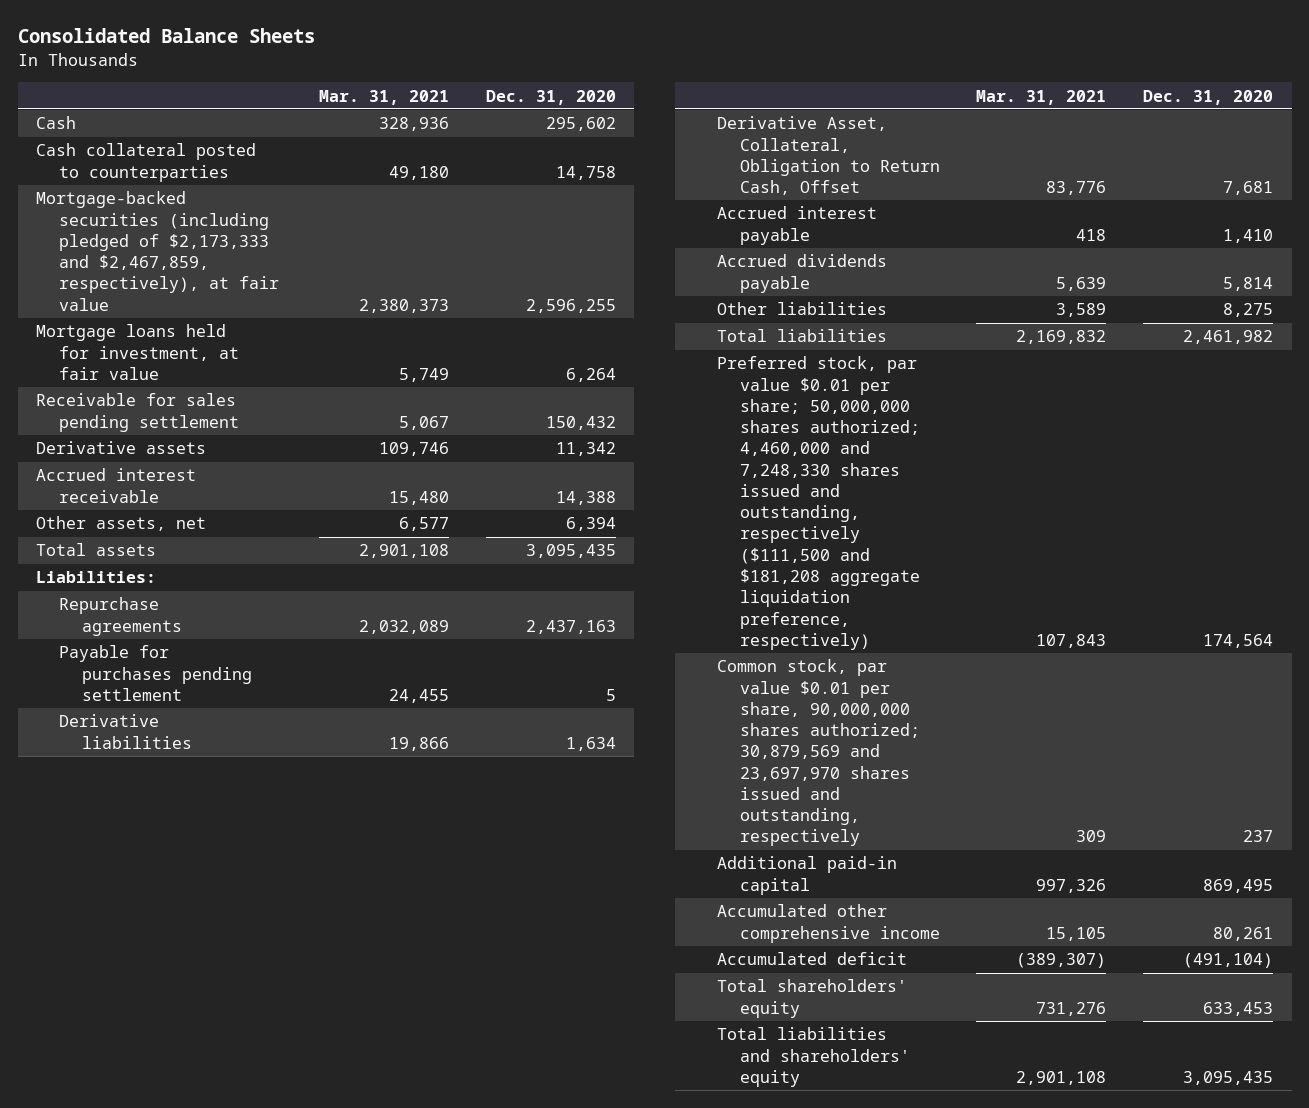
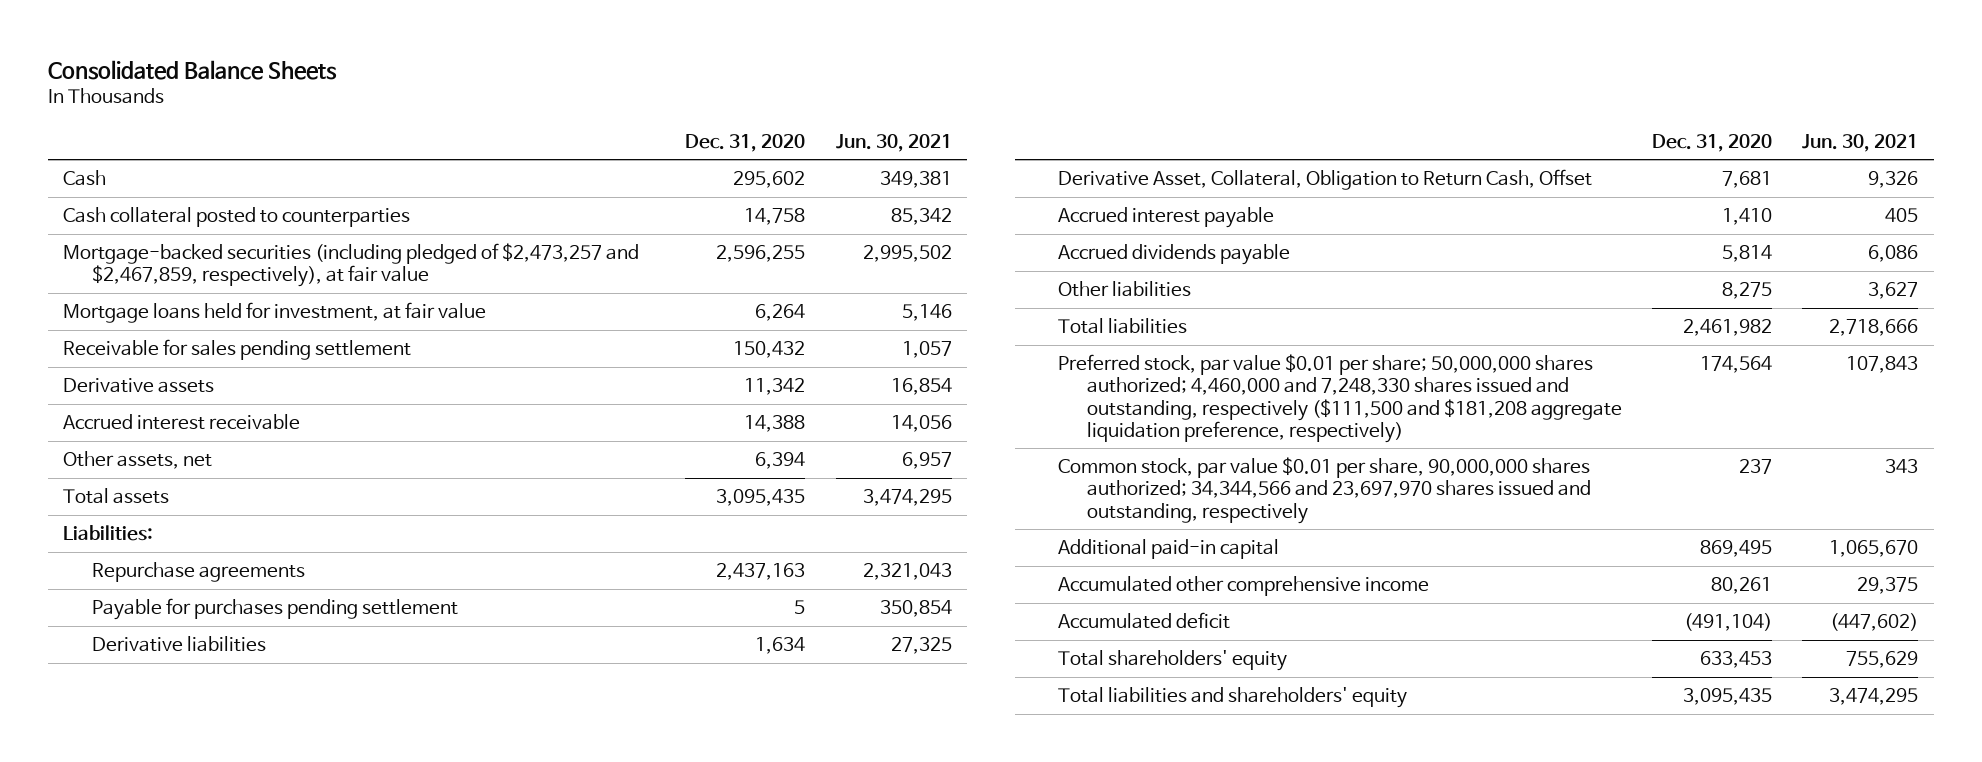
[318,89,449,105] Mar. 31, 2021 -> none
none -> [835,133,952,152] Jun. 30, 2021
[36,191,280,311] Mortgage-backed securities (including pledged of $2,173,333 and $2,467,859, respectively), at fair value -> [63,243,640,288] Mortgage-backed securities (including pledged of $2,473,257 and $2,467,859, respectively), at fair value
[716,659,920,847] Common stock, par value $0.01 per share, 90,000,000 shares authorized; 30,879,569 and 23,697,970 shares issued and outstanding, respectively -> [1058,457,1591,524] Common stock, par value $0.01 per share, 90,000,000 shares authorized; 34,344,566 and 23,697,970 shares issued and outstanding, respectively

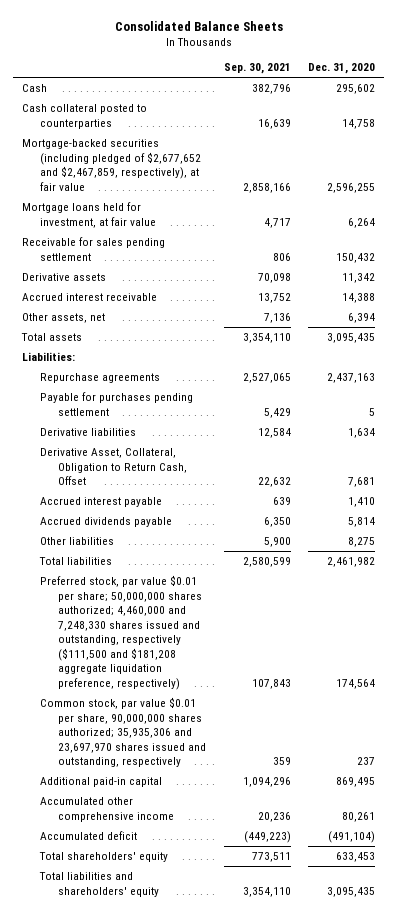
[835,133,952,152] Jun. 30, 2021 -> none
none -> [223,63,291,75] Sep. 30, 2021
[63,243,640,288] Mortgage-backed securities (including pledged of $2,473,257 and $2,467,859, respectively), at fair value -> [22,139,202,191] Mortgage-backed securities (including pledged of $2,677,652 and $2,467,859, respectively), at fair value
[1058,457,1591,524] Common stock, par value $0.01 per share, 90,000,000 shares authorized; 34,344,566 and 23,697,970 shares issued and outstanding, respectively -> [40,697,207,768] Common stock, par value $0.01 per share, 90,000,000 shares authorized; 35,935,306 and 23,697,970 shares issued and outstanding, respectively

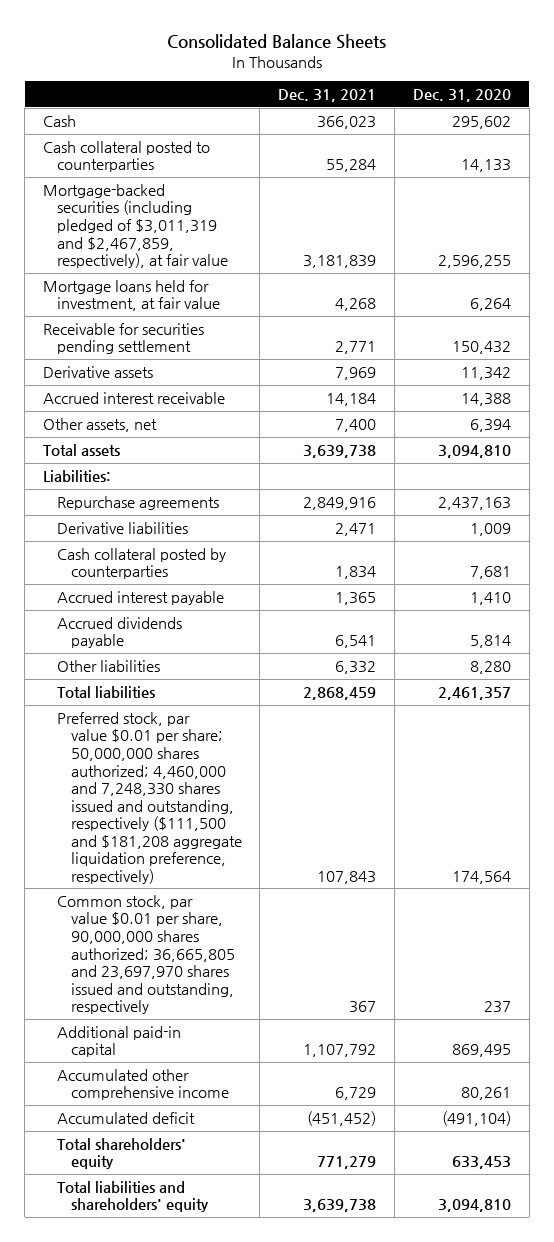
[223,63,291,75] Sep. 30, 2021 -> none
none -> [278,89,377,103] Dec. 31, 2021
[342,118,376,129] 14,758 -> [461,159,512,173] 14,133
[22,139,202,191] Mortgage-backed securities (including pledged of $2,677,652 and $2,467,859, respectively), at fair value -> [43,183,228,269] Mortgage-backed securities (including pledged of $3,011,319 and $2,467,859, respectively), at fair value
[22,237,166,261] Receivable for sales pending settlement -> [43,322,205,355] Receivable for securities pending settlement
[327,333,376,344] 3,095,435 -> [438,444,512,458] 3,094,810
[40,392,194,416] Payable for purchases pending settlement -> none
[348,428,376,439] 1,634 -> [470,522,512,536] 1,009
[40,448,188,486] Derivative Asset, Collateral, Obligation to Return Cash, Offset -> [56,547,226,580] Cash collateral posted by counterparties
[348,537,376,548] 8,275 -> [470,660,512,674] 8,280
[327,557,376,568] 2,461,982 -> [438,686,512,700] 2,461,357
[40,697,207,768] Common stock, par value $0.01 per share, 90,000,000 shares authorized; 35,935,306 and 23,697,970 shares issued and outstanding, respectively -> [56,894,235,1015] Common stock, par value $0.01 per share, 90,000,000 shares authorized; 36,665,805 and 23,697,970 shares issued and outstanding, respectively
[327,886,376,897] 3,095,435 -> [438,1199,512,1213] 3,094,810

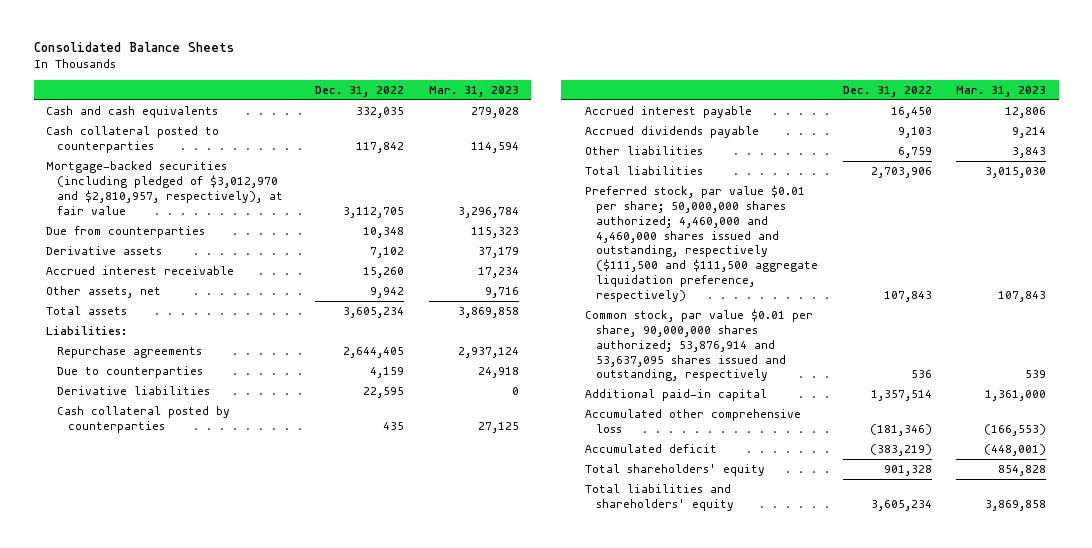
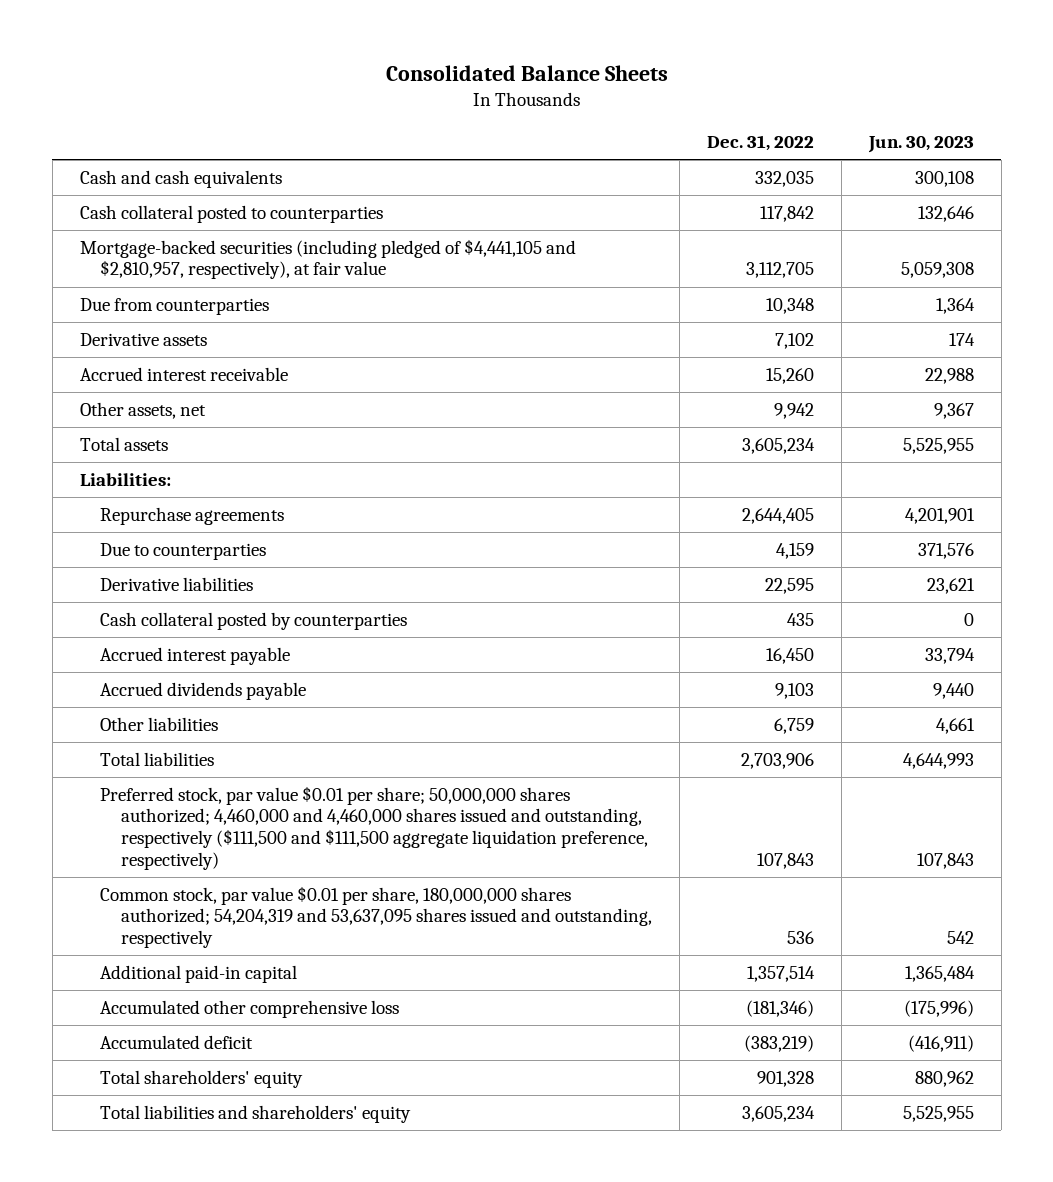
[429,85,520,97] Mar. 31, 2023 -> none
none -> [867,136,974,154] Jun. 30, 2023
[45,161,284,215] Mortgage-backed securities (including pledged of $3,012,970 and $2,810,957, respectively), at fair value -> [79,238,576,280] Mortgage-backed securities (including pledged of $4,441,105 and $2,810,957, respectively), at fair value
[584,309,813,382] Common stock, par value $0.01 per share, 90,000,000 shares authorized; 53,876,914 and 53,637,095 shares issued and outstanding, respectively -> [100,885,652,949] Common stock, par value $0.01 per share, 180,000,000 shares authorized; 54,204,319 and 53,637,095 shares issued and outstanding, respectively

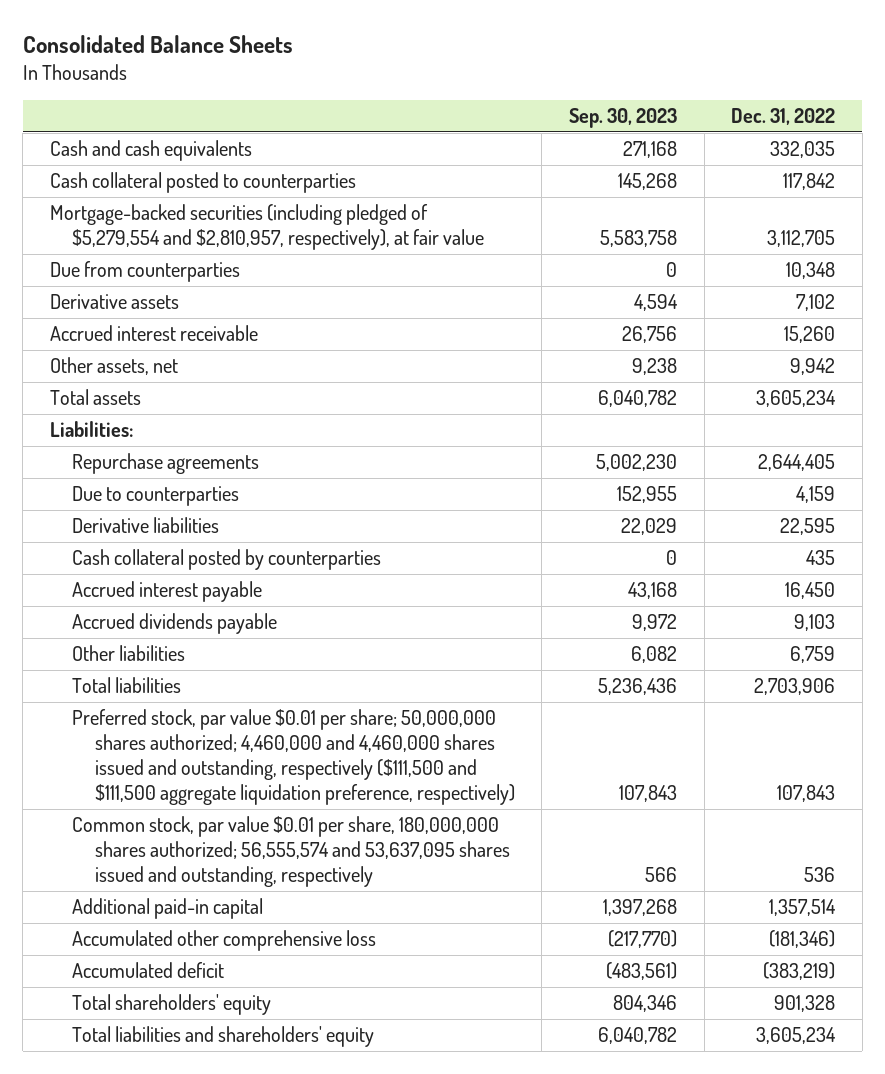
[867,136,974,154] Jun. 30, 2023 -> none
none -> [568,108,677,129] Sep. 30, 2023
[79,238,576,280] Mortgage-backed securities (including pledged of $4,441,105 and $2,810,957, respectively), at fair value -> [49,204,485,251] Mortgage-backed securities (including pledged of $5,279,554 and $2,810,957, respectively), at fair value
[100,885,652,949] Common stock, par value $0.01 per share, 180,000,000 shares authorized; 54,204,319 and 53,637,095 shares issued and outstanding, respectively -> [72,816,510,888] Common stock, par value $0.01 per share, 180,000,000 shares authorized; 56,555,574 and 53,637,095 shares issued and outstanding, respectively

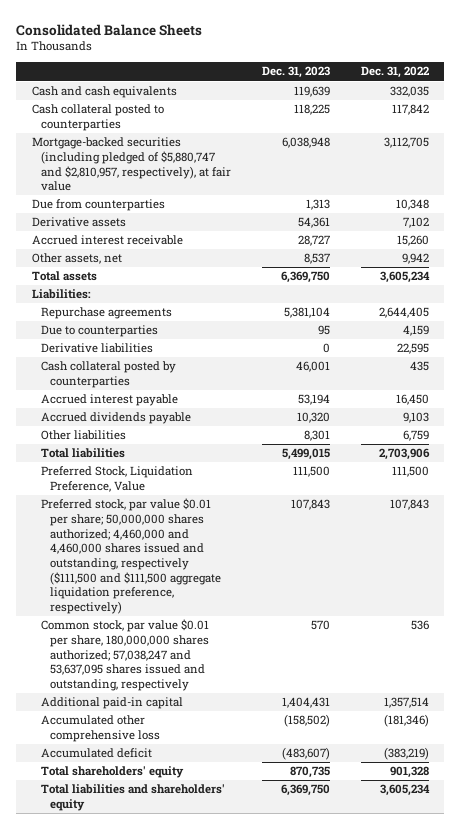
[568,108,677,129] Sep. 30, 2023 -> none
none -> [261,66,330,79] Dec. 31, 2023
[49,204,485,251] Mortgage-backed securities (including pledged of $5,279,554 and $2,810,957, respectively), at fair value -> [31,137,231,192] Mortgage-backed securities (including pledged of $5,880,747 and $2,810,957, respectively), at fair value
none -> [40,466,193,493] Preferred Stock, Liquidation Preference, Value
[72,816,510,888] Common stock, par value $0.01 per share, 180,000,000 shares authorized; 56,555,574 and 53,637,095 shares issued and outstanding, respectively -> [40,619,209,692] Common stock, par value $0.01 per share, 180,000,000 shares authorized; 57,038,247 and 53,637,095 shares issued and outstanding, respectively

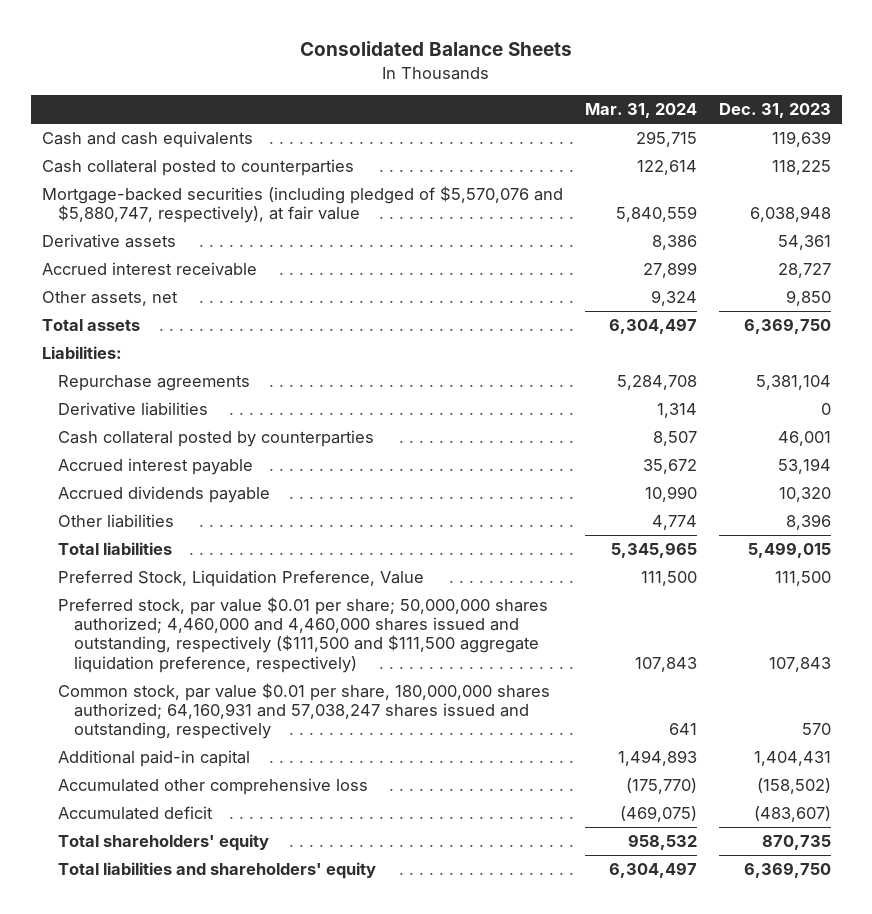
[360,66,429,79] Dec. 31, 2022 -> none
none -> [584,103,697,119] Mar. 31, 2024
[31,199,165,212] Due from counterparties -> none
[31,137,231,192] Mortgage-backed securities (including pledged of $5,880,747 and $2,810,957, respectively), at fair value -> [41,185,563,224] Mortgage-backed securities (including pledged of $5,570,076 and $5,880,747, respectively), at fair value
[303,253,330,265] 8,537 -> [785,289,831,306] 9,850
[40,325,158,338] Due to counterparties -> none
[303,430,330,442] 8,301 -> [785,513,831,530] 8,396
[40,619,209,692] Common stock, par value $0.01 per share, 180,000,000 shares authorized; 57,038,247 and 53,637,095 shares issued and outstanding, respectively -> [57,682,550,740] Common stock, par value $0.01 per share, 180,000,000 shares authorized; 64,160,931 and 57,038,247 shares issued and outstanding, respectively

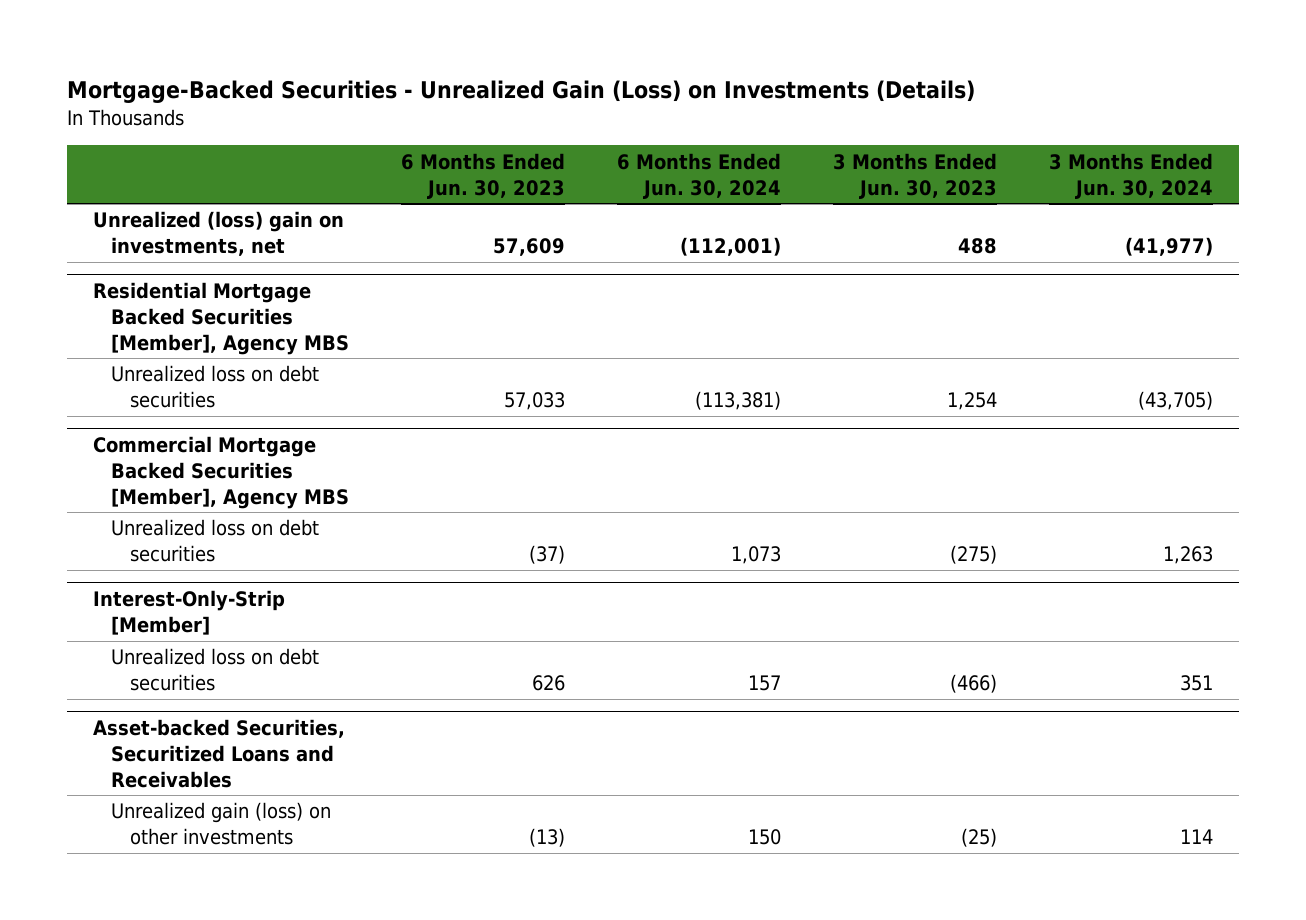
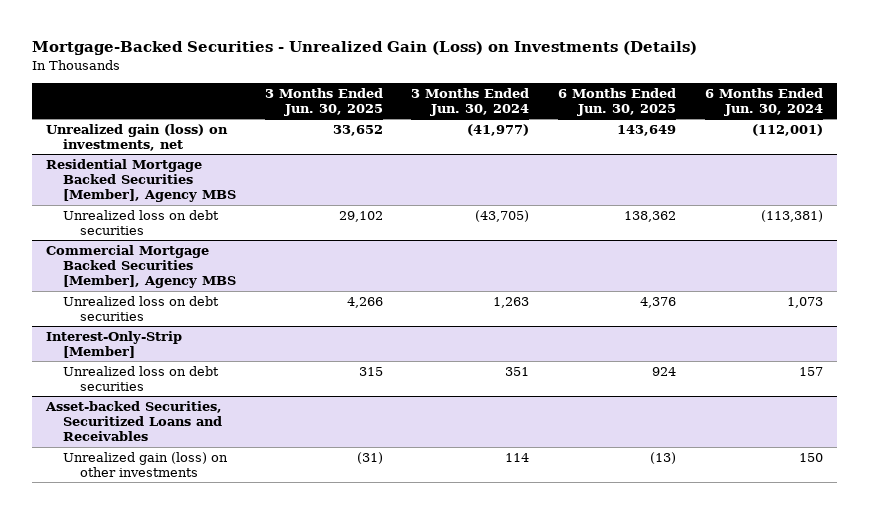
[401,152,566,199] 6 Months Ended Jun. 30, 2023 -> none
[832,152,997,199] 3 Months Ended Jun. 30, 2023 -> none
none -> [264,87,383,116] 3 Months Ended Jun. 30, 2025
none -> [557,87,676,116] 6 Months Ended Jun. 30, 2025
[92,211,344,257] Unrealized (loss) gain on investments, net -> [46,123,229,152] Unrealized gain (loss) on investments, net

